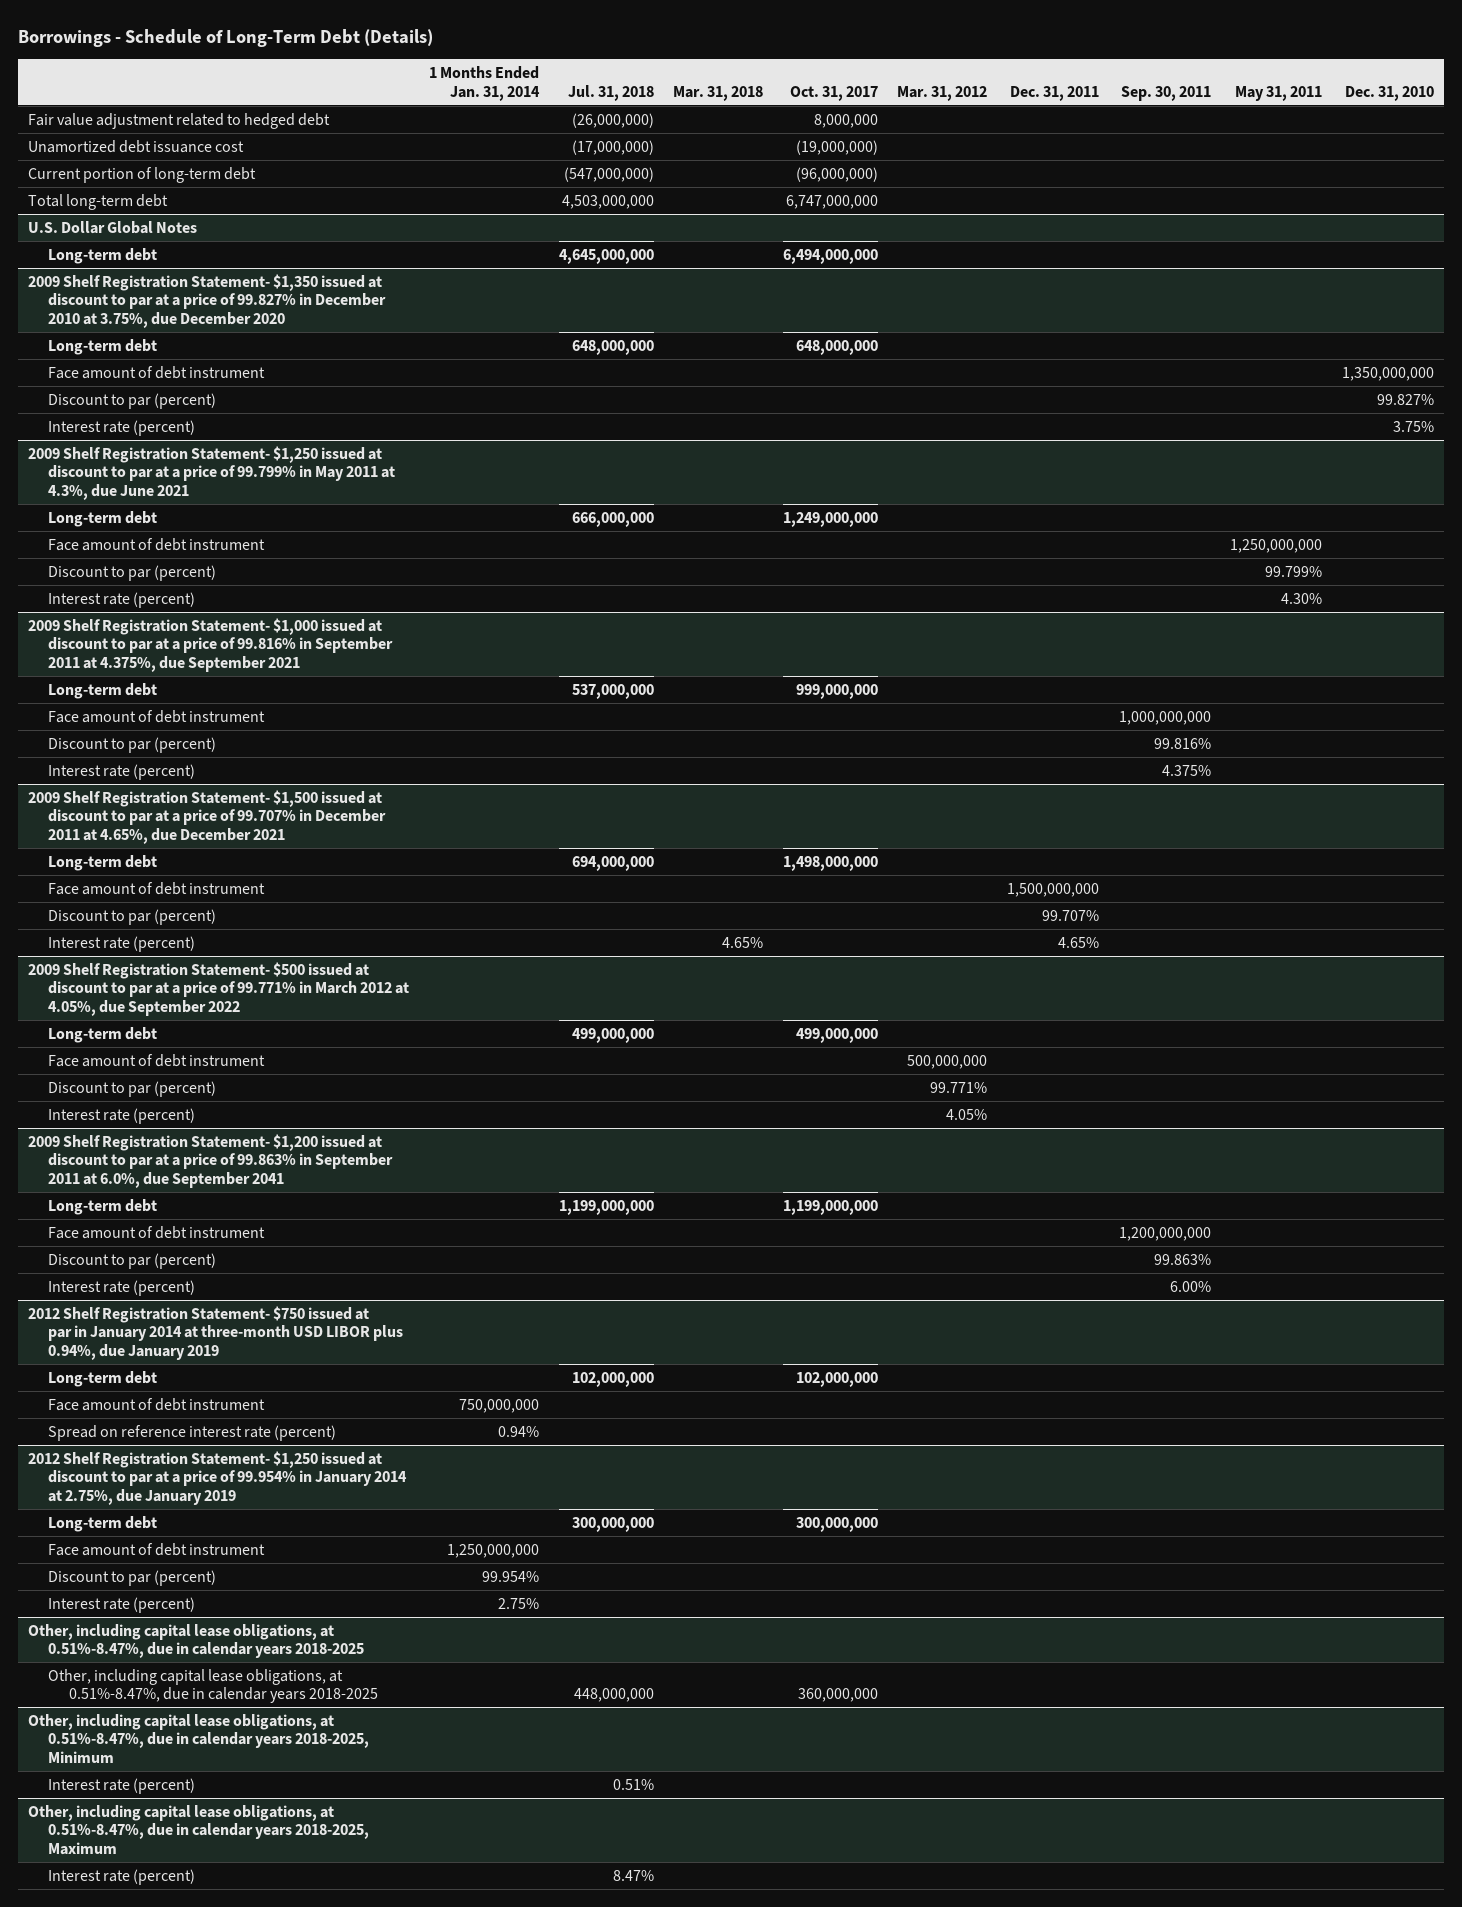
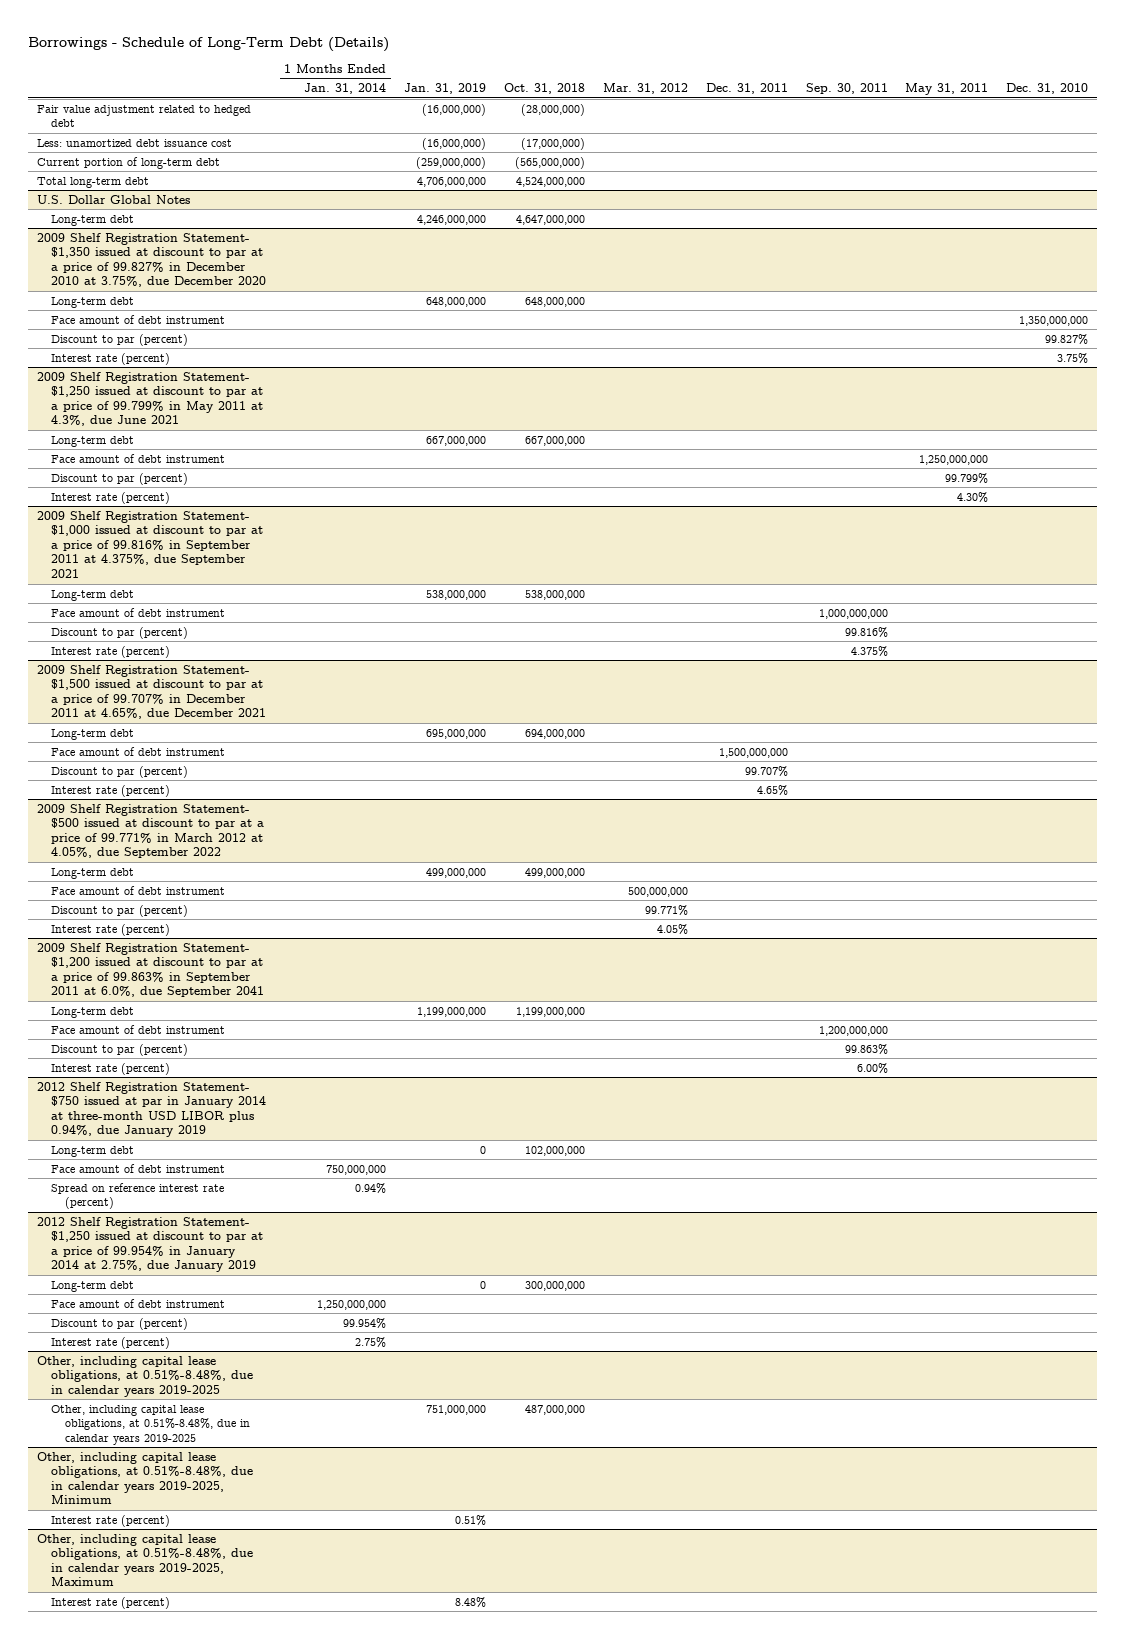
[567,84,654,101] Jul. 31, 2018 -> none
[673,85,764,101] Mar. 31, 2018 -> none
[789,85,878,101] Oct. 31, 2017 -> none
none -> [403,83,486,95] Jan. 31, 2019
none -> [503,83,585,95] Oct. 31, 2018
[28,139,245,153] Unamortized debt issuance cost -> [37,138,233,147] Less: unamortized debt issuance cost
[28,1623,365,1659] Other, including capital lease obligations, at 0.51%-8.47%, due in calendar years 2018-2025 -> [37,1355,254,1397] Other, including capital lease obligations, at 0.51%-8.48%, due in calendar years 2019-2025
[48,1668,378,1704] Other, including capital lease obligations, at 0.51%-8.47%, due in calendar years 2018-2025 -> [51,1404,251,1445] Other, including capital lease obligations, at 0.51%-8.48%, due in calendar years 2019-2025
[28,1713,370,1764] Other, including capital lease obligations, at 0.51%-8.47%, due in calendar years 2018-2025, Minimum -> [37,1451,254,1505] Other, including capital lease obligations, at 0.51%-8.48%, due in calendar years 2019-2025, Minimum
[28,1804,370,1856] Other, including capital lease obligations, at 0.51%-8.47%, due in calendar years 2018-2025, Maximum -> [37,1533,254,1587] Other, including capital lease obligations, at 0.51%-8.48%, due in calendar years 2019-2025, Maximum

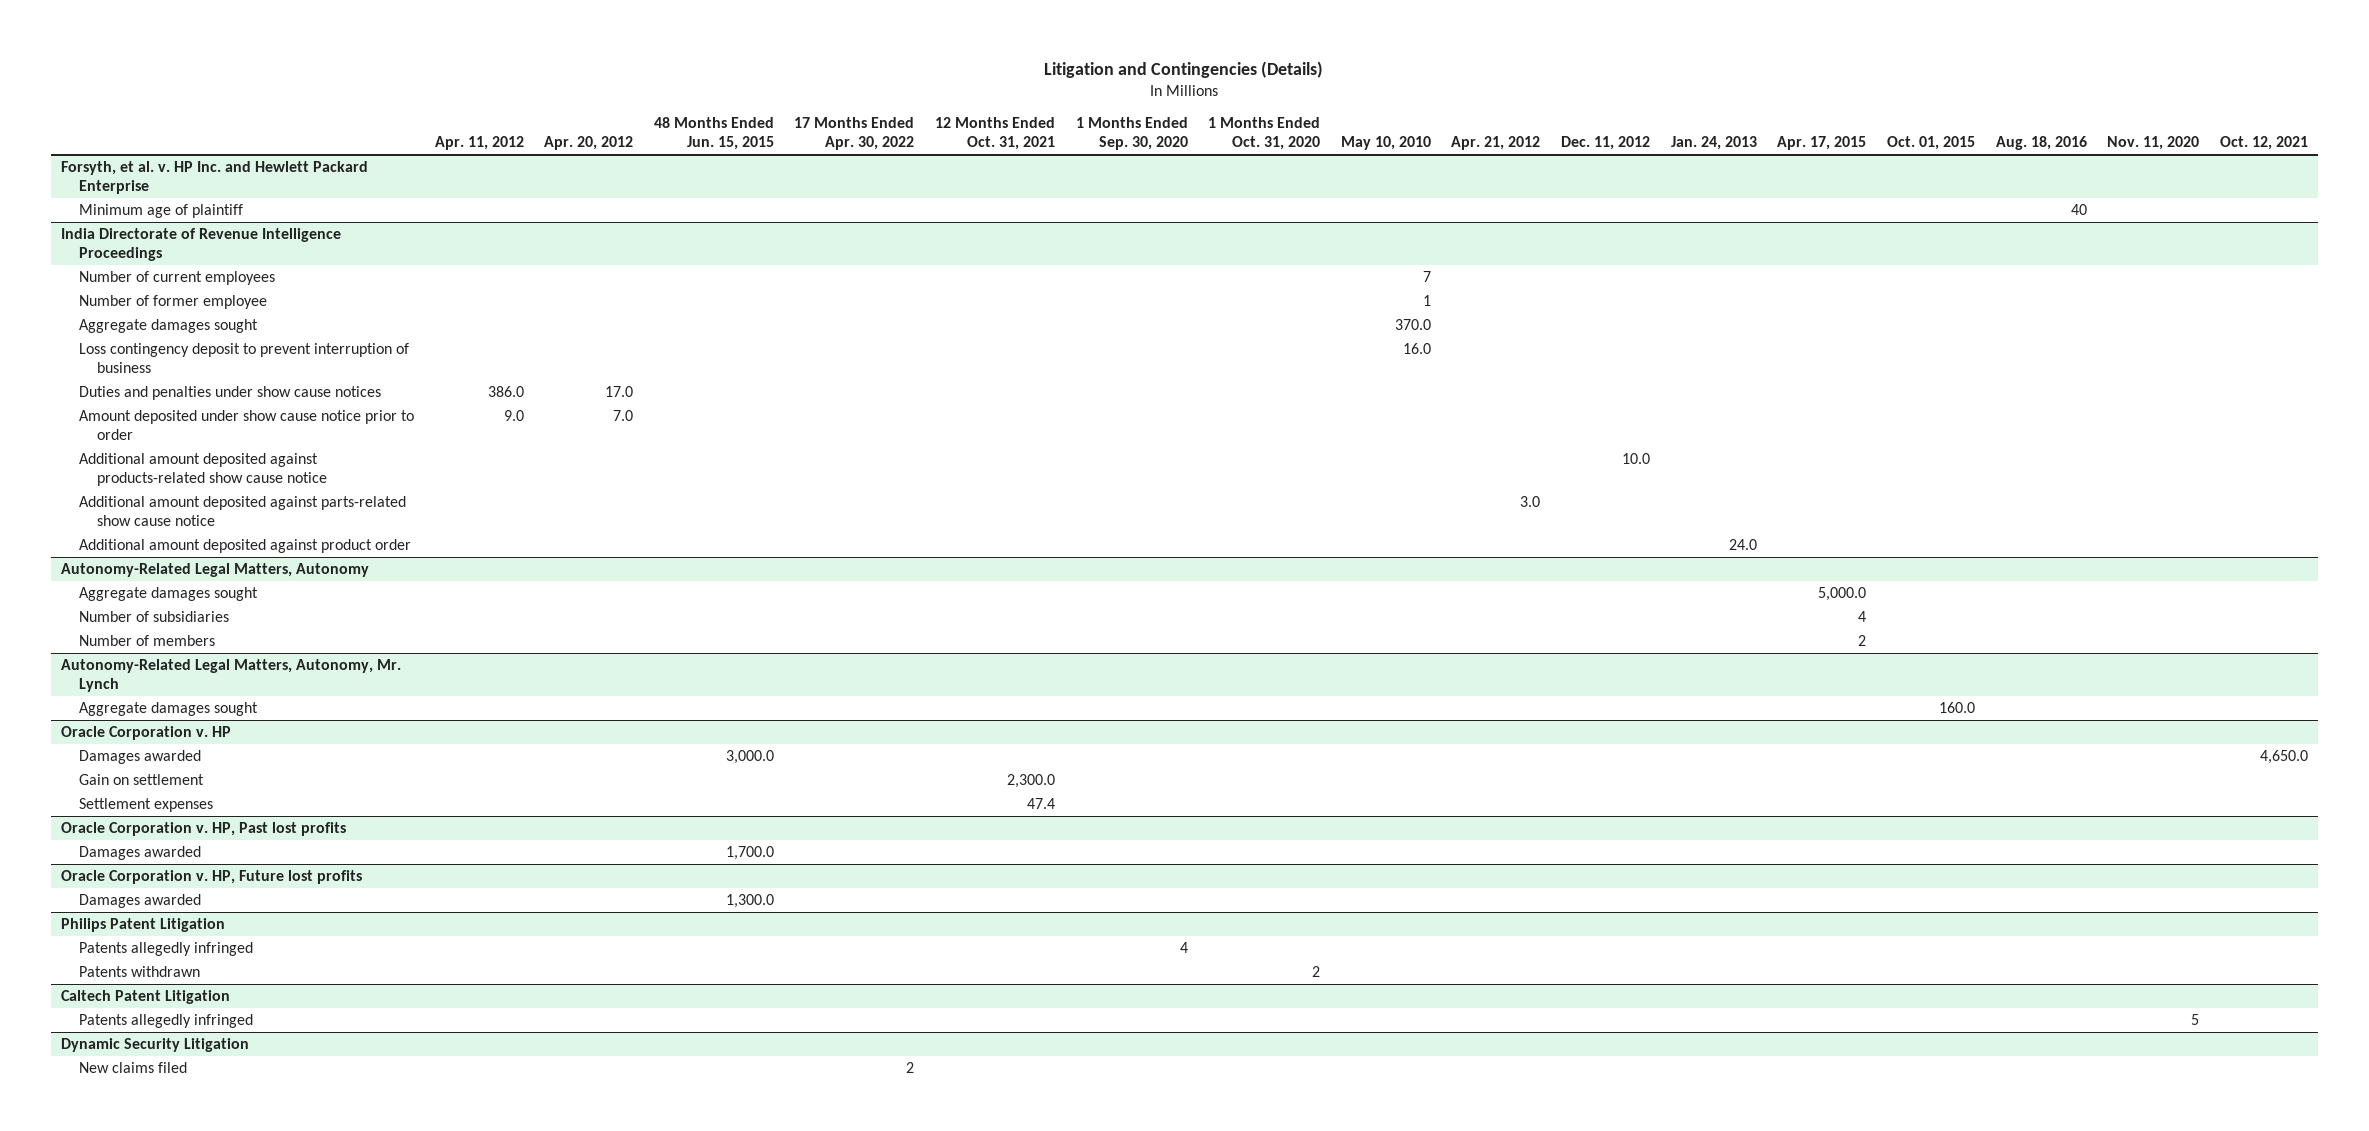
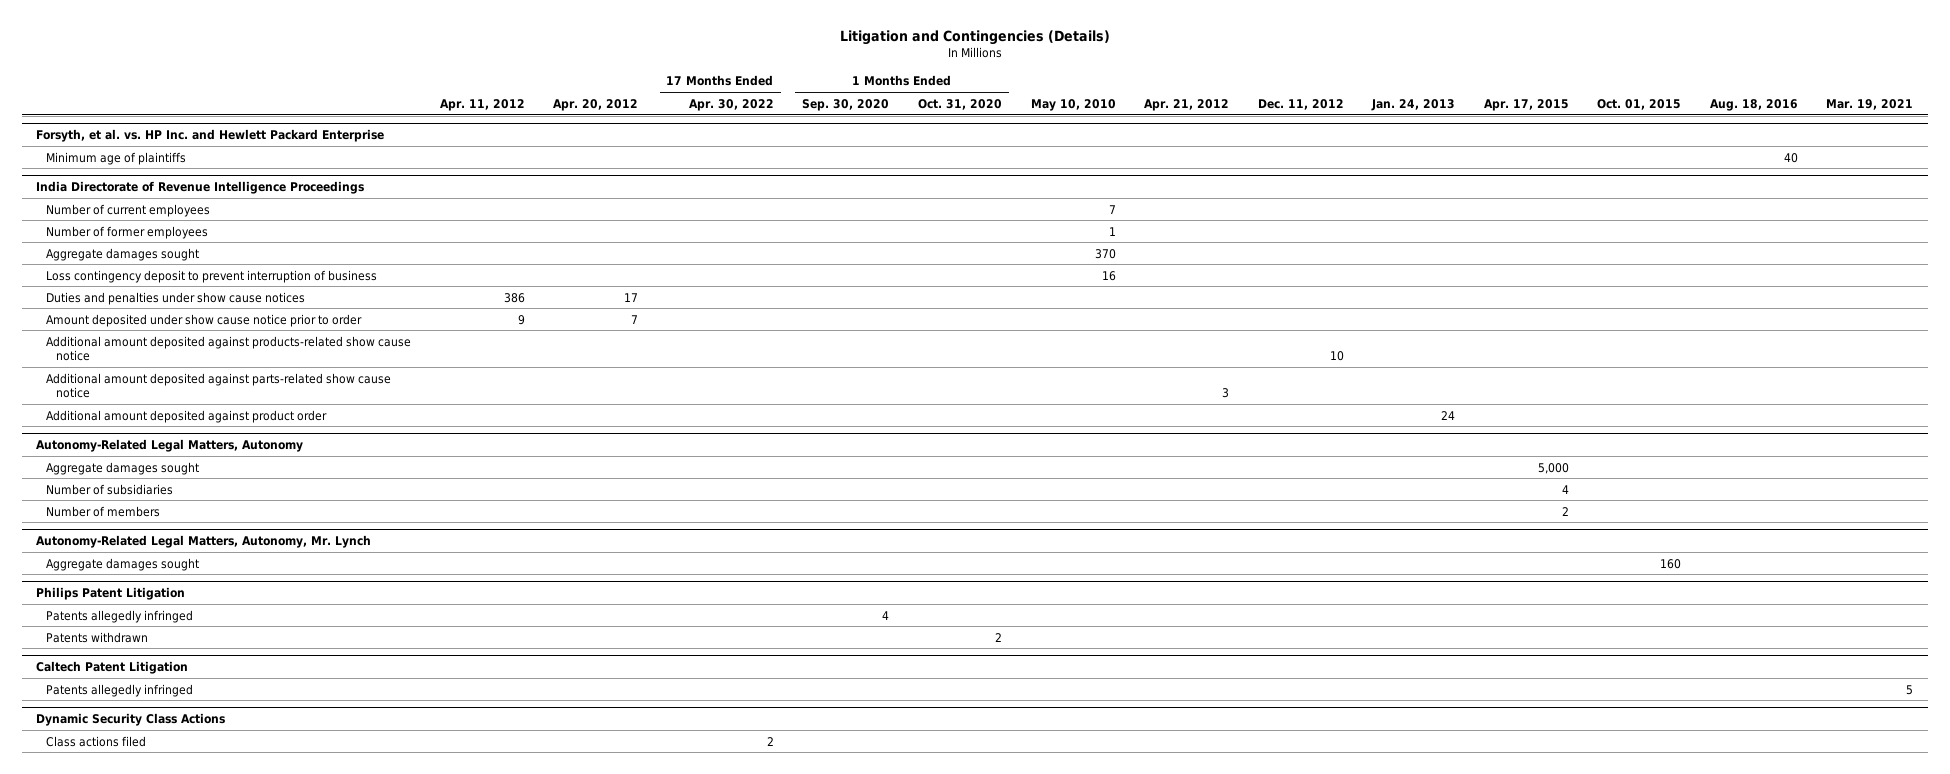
[653,117,774,151] 48 Months Ended Jun. 15, 2015 -> none
[935,117,1056,151] 12 Months Ended Oct. 31, 2021 -> none
[2107,136,2200,151] Nov. 11, 2020 -> none
[2219,136,2308,151] Oct. 12, 2021 -> none
none -> [1826,98,1914,110] Mar. 19, 2021
[60,161,368,195] Forsyth, et al. v. HP Inc. and Hewlett Packard Enterprise -> [36,128,385,142] Forsyth, et al. vs. HP Inc. and Hewlett Packard Enterprise
[78,204,243,219] Minimum age of plaintiff -> [46,151,187,165] Minimum age of plaintiffs
[78,295,267,310] Number of former employee -> [46,225,209,239] Number of former employees
[1394,319,1431,331] 370.0 -> [1094,248,1116,259] 370
[1402,343,1431,355] 16.0 -> [1101,270,1116,281] 16
[487,386,524,398] 386.0 -> [503,292,525,303] 386
[605,386,634,398] 17.0 -> [624,292,639,302] 17
[503,410,524,422] 9.0 -> [517,314,525,325] 9
[613,410,634,422] 7.0 -> [631,314,639,324] 7
[1622,453,1651,465] 10.0 -> [1329,350,1344,361] 10
[1520,496,1541,508] 3.0 -> [1222,387,1230,398] 3
[1728,539,1757,551] 24.0 -> [1441,410,1456,420] 24
[1818,587,1867,602] 5,000.0 -> [1537,462,1569,474] 5,000
[60,726,231,741] Oracle Corporation v. HP -> none
[78,750,201,765] Damages awarded -> none
[78,774,204,786] Gain on settlement -> none
[78,798,213,813] Settlement expenses -> none
[60,822,346,837] Oracle Corporation v. HP, Past lost profits -> none
[78,846,201,861] Damages awarded -> none
[60,870,362,885] Oracle Corporation v. HP, Future lost profits -> none
[78,894,201,909] Damages awarded -> none
[1938,702,1975,714] 160.0 -> [1660,558,1682,569] 160
[60,1038,249,1053] Dynamic Security Litigation -> none
[78,1062,187,1074] New claims filed -> none
none -> [36,712,226,726] Dynamic Security Class Actions
none -> [46,735,147,747] Class actions filed

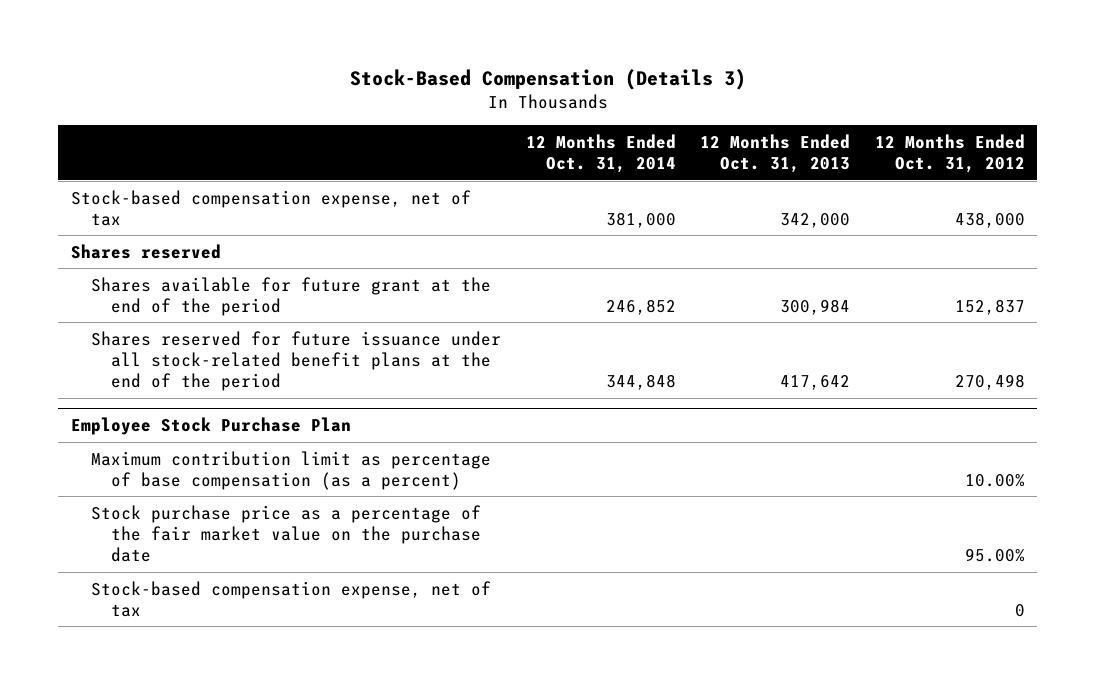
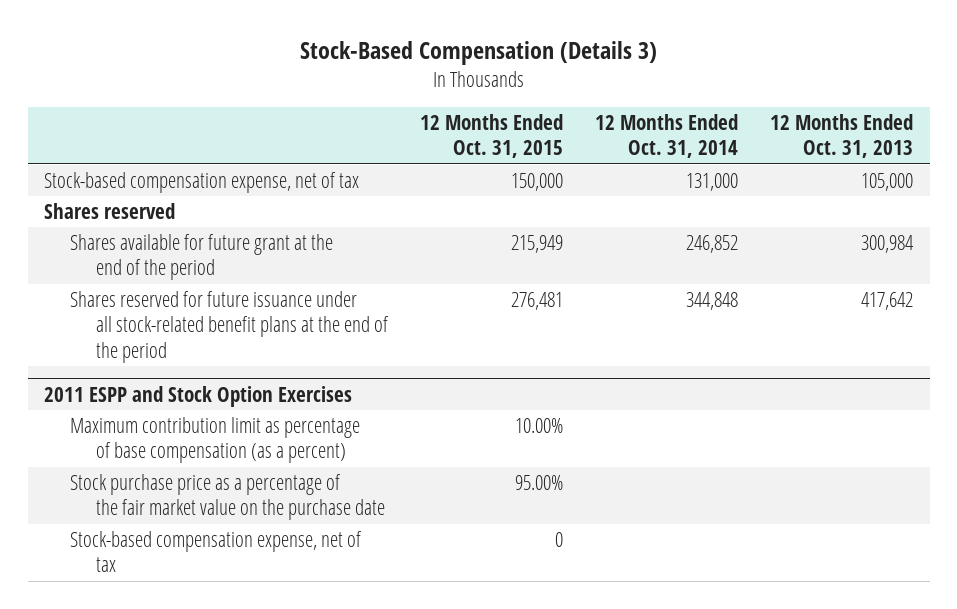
[875,133,1026,174] 12 Months Ended Oct. 31, 2012 -> none
none -> [420,114,564,159] 12 Months Ended Oct. 31, 2015
[605,211,676,228] 381,000 -> [686,172,739,191] 131,000
[780,212,851,228] 342,000 -> [861,172,914,191] 105,000
[70,417,351,436] Employee Stock Purchase Plan -> none
[90,450,491,490] Maximum contribution limit as percentage of base compensation (as a percent) -> none
[90,504,482,563] Stock purchase price as a percentage of the fair market value on the purchase date -> none
[90,580,491,617] Stock-based compensation expense, net of tax -> none
none -> [43,385,352,407] 2011 ESPP and Stock Option Exercises
none -> [69,416,360,464] Maximum contribution limit as percentage of base compensation (as a percent)
none -> [69,473,385,521] Stock purchase price as a percentage of the fair market value on the purchase date
none -> [69,530,362,573] Stock-based compensation expense, net of tax

